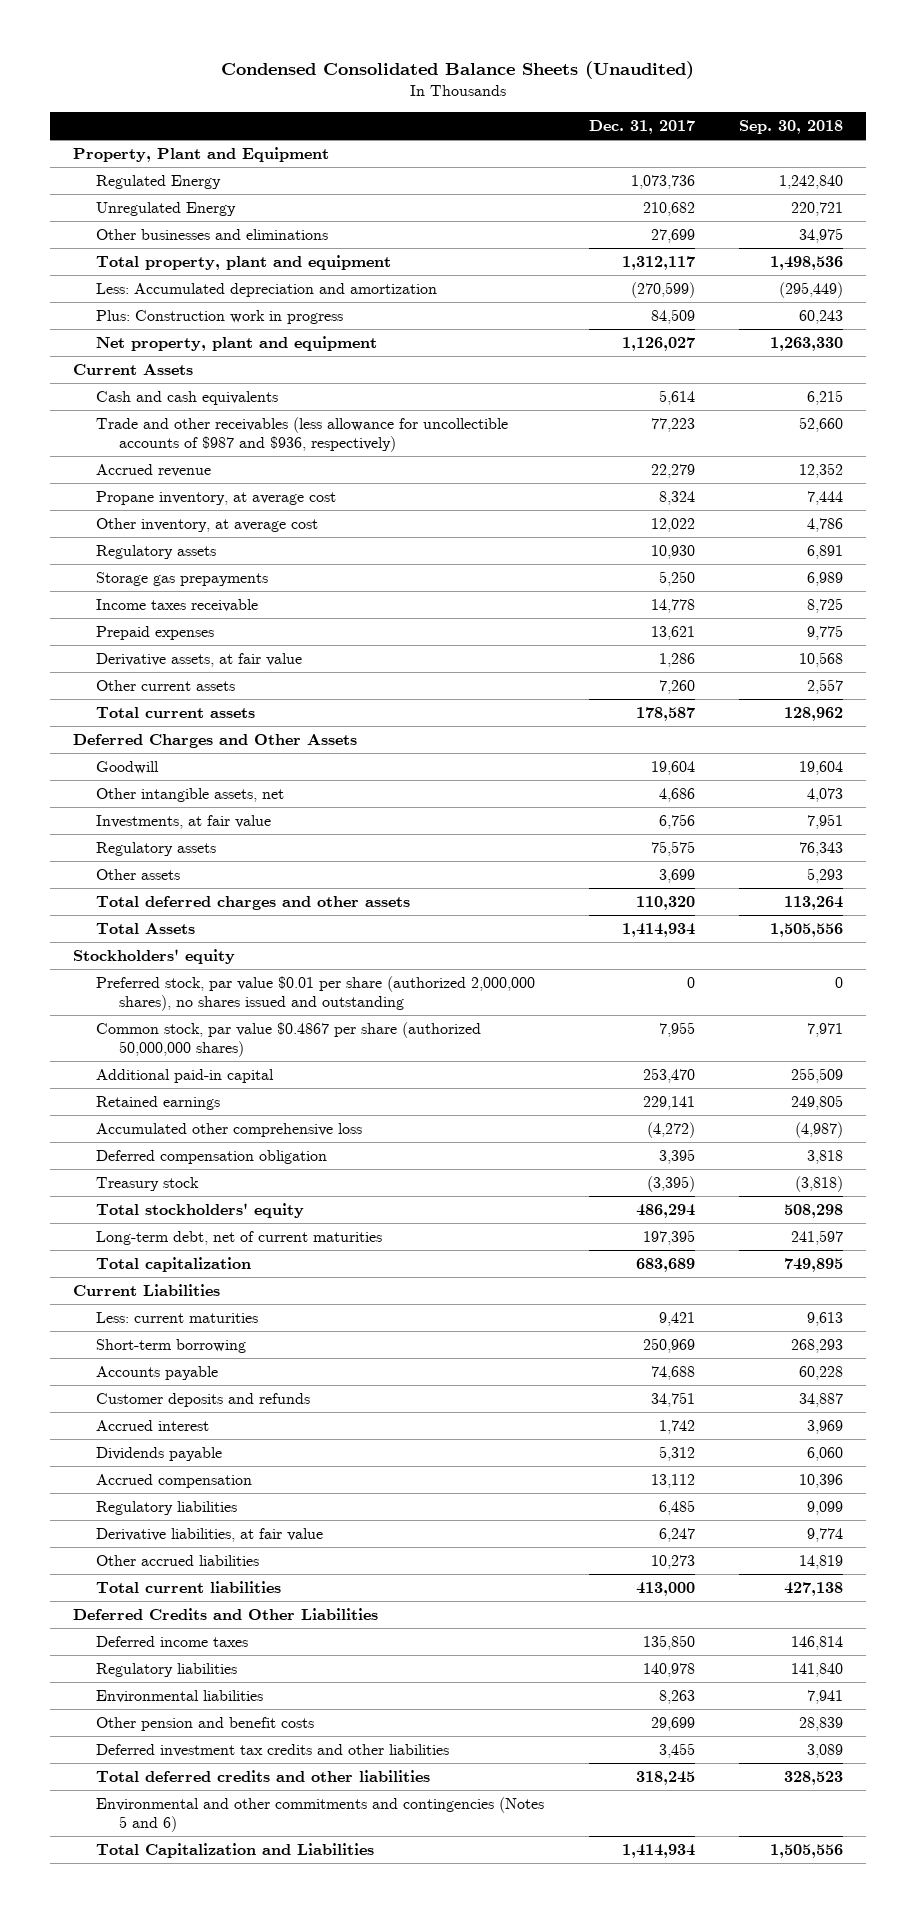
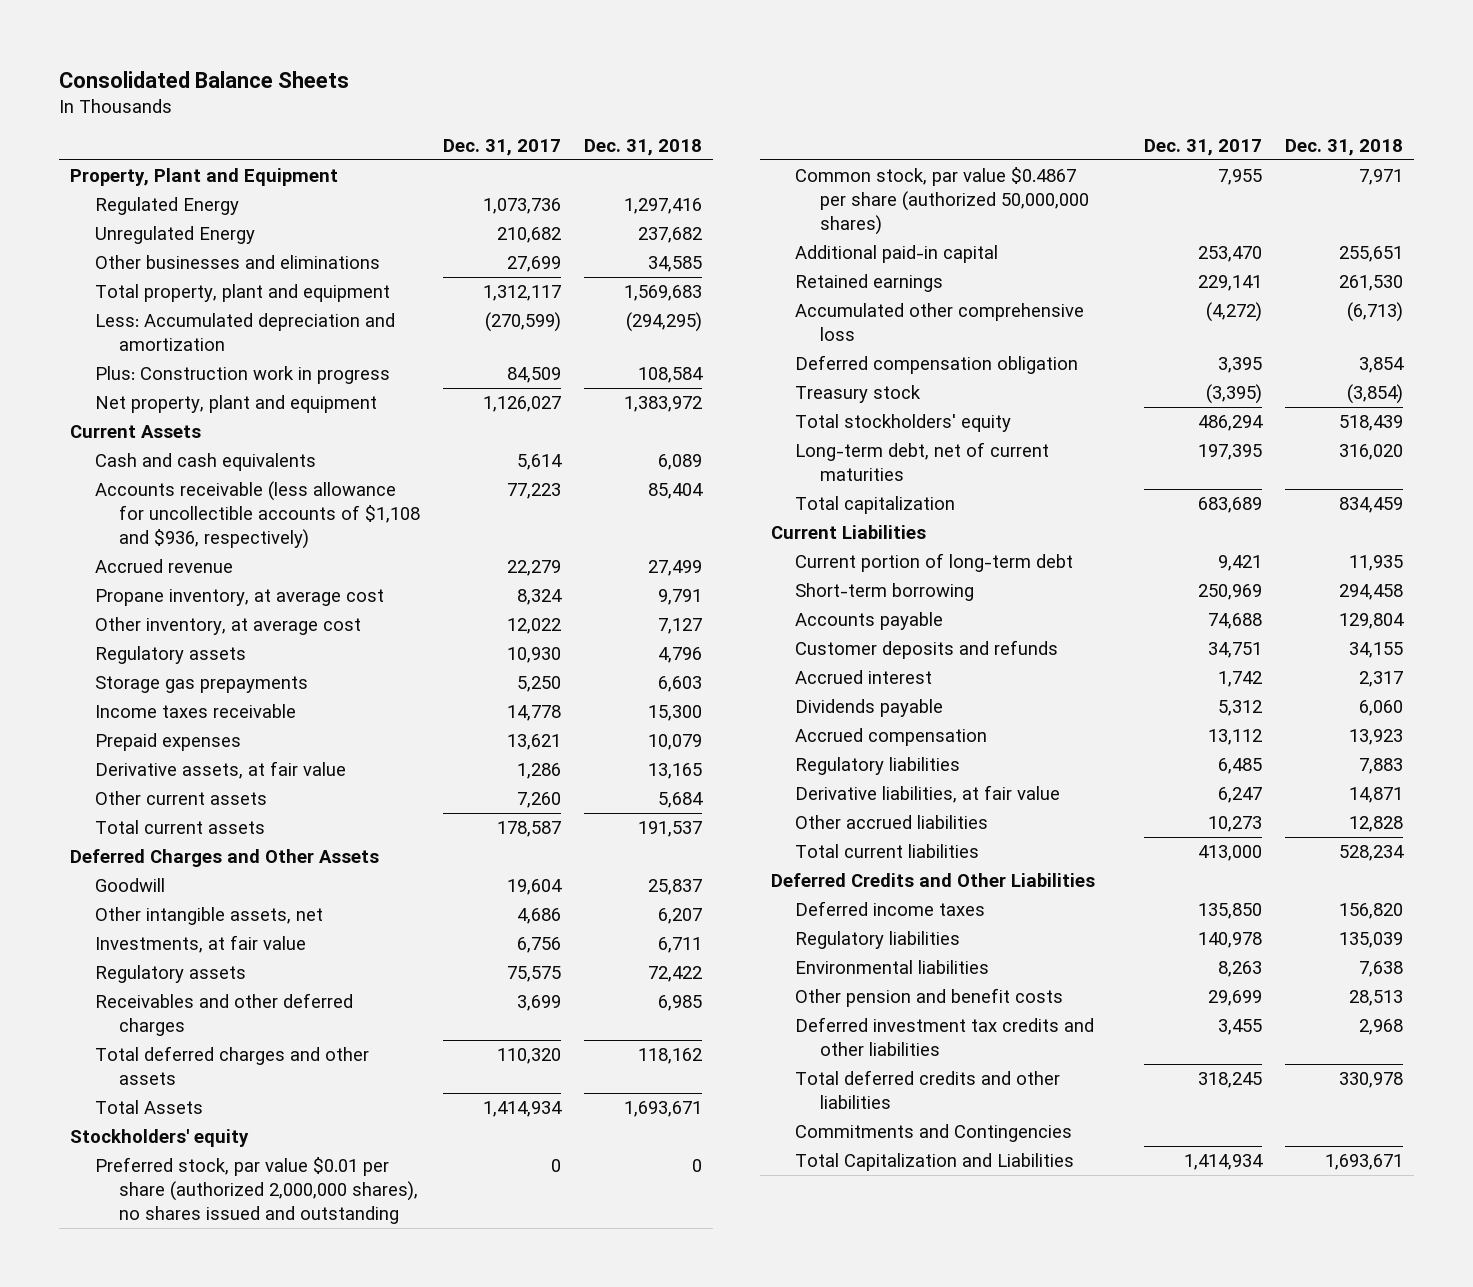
[221,60,695,79] Condensed Consolidated Balance Sheets (Unaudited) -> [58,70,349,88] Consolidated Balance Sheets
[739,119,844,134] Sep. 30, 2018 -> none
none -> [583,139,702,157] Dec. 31, 2018
[95,417,508,452] Trade and other receivables (less allowance for uncollectible accounts of $987 and $936, respectively) -> [94,480,420,549] Accounts receivable (less allowance for uncollectible accounts of $1,108 and $936, respectively)
[95,869,180,881] Other assets -> [94,992,353,1036] Receivables and other deferred charges
[95,1312,258,1324] Less: current maturities -> [795,552,1074,572] Current portion of long-term debt
[95,1797,544,1832] Environmental and other commitments and contingencies (Notes 5 and 6) -> [795,1123,1073,1142] Commitments and Contingencies

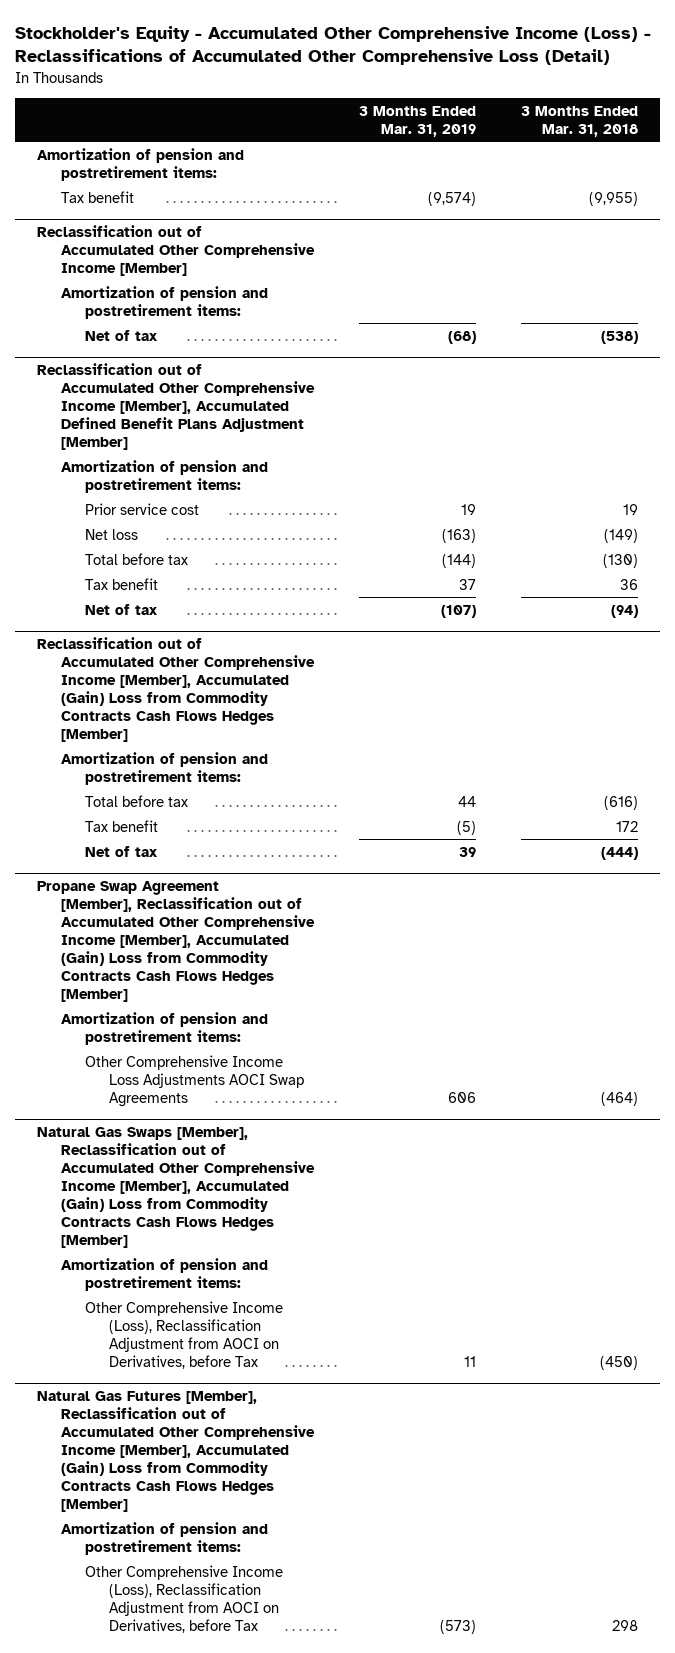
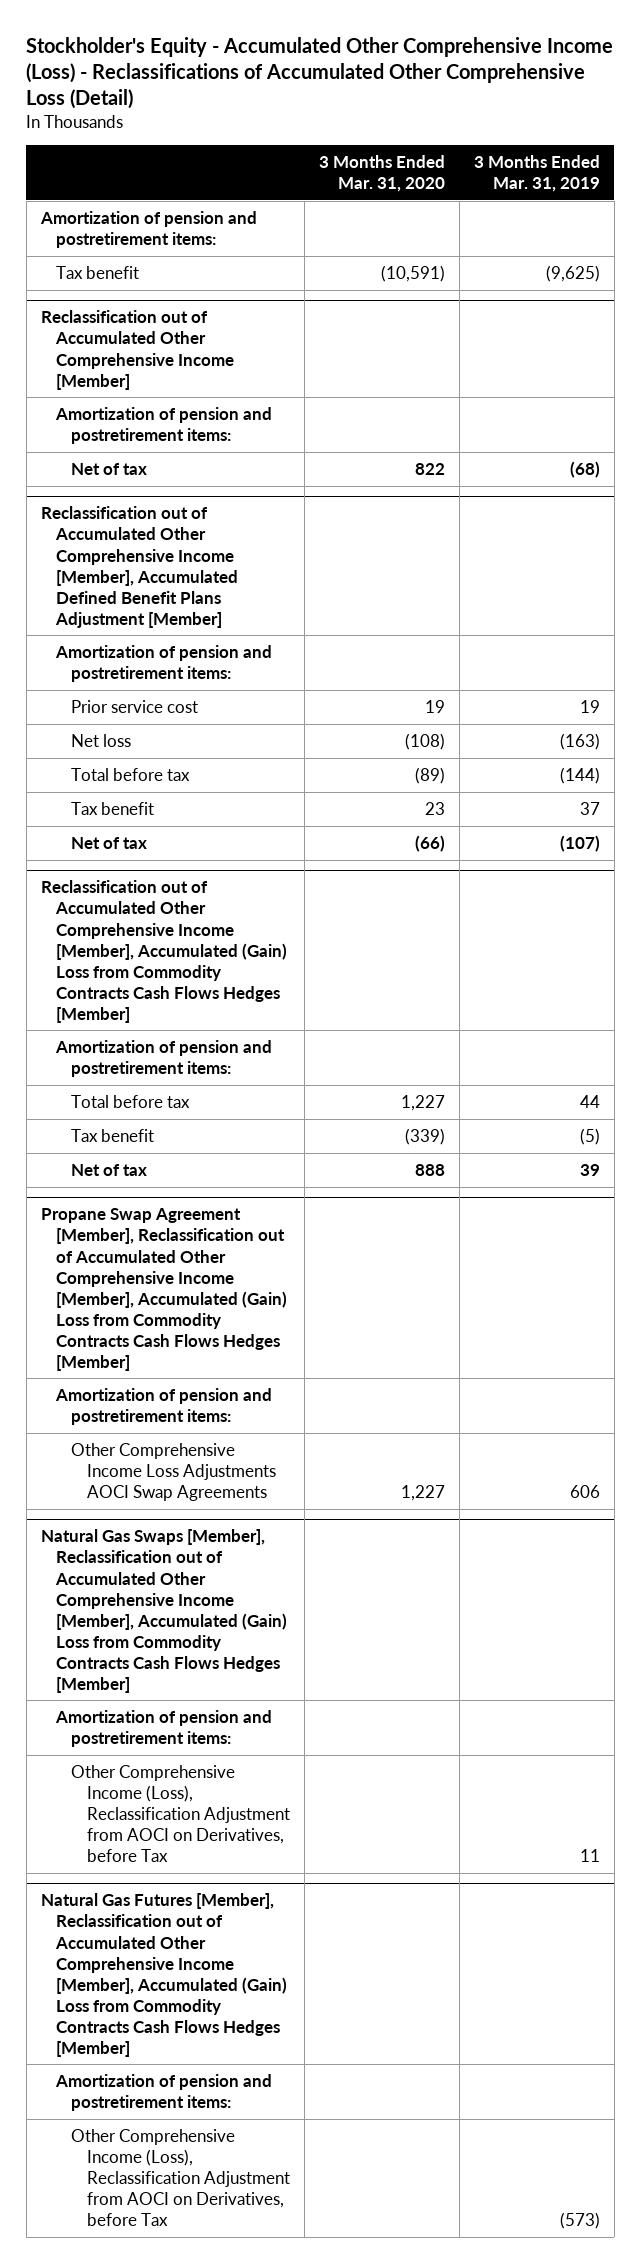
[520,105,638,137] 3 Months Ended Mar. 31, 2018 -> none
none -> [318,155,445,193] 3 Months Ended Mar. 31, 2020
[428,191,477,206] (9,574) -> [545,264,600,282] (9,625)

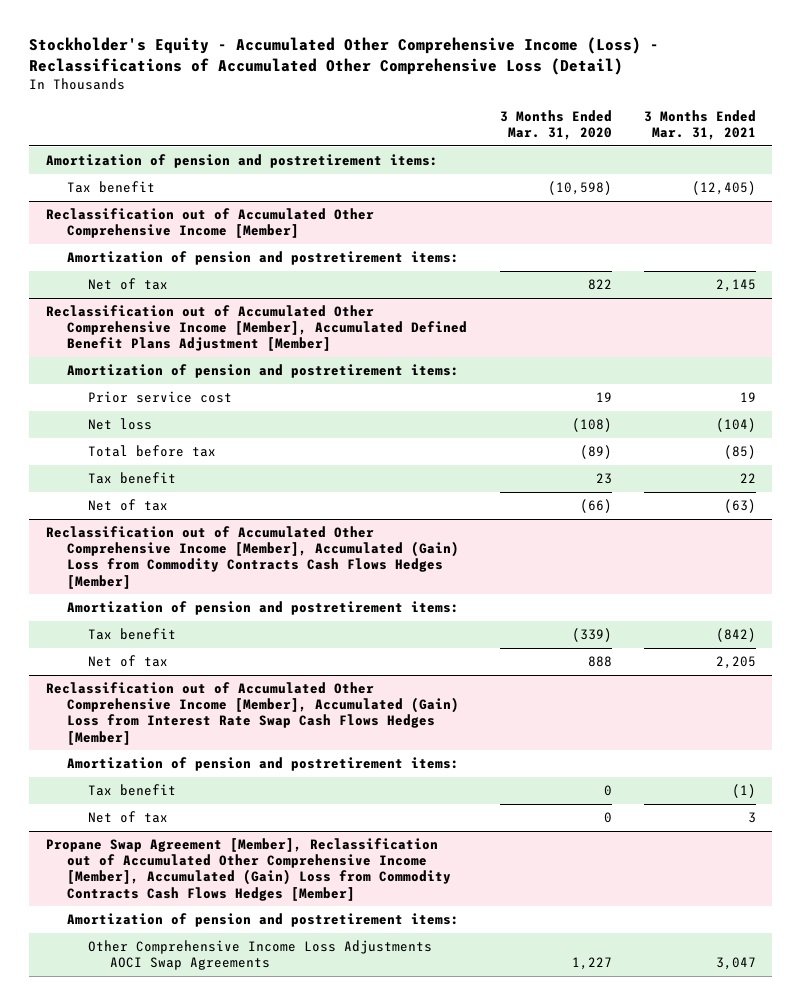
[473,155,600,193] 3 Months Ended Mar. 31, 2019 -> none
none -> [644,109,757,141] 3 Months Ended Mar. 31, 2021
[380,264,445,282] (10,591) -> [547,181,612,196] (10,598)
[71,1094,191,1108] Total before tax -> none
none -> [45,682,460,745] Reclassification out of Accumulated Other Comprehensive Income [Member], Accumulated (Gain) Loss from Interest Rate Swap Cash Flows Hedges [Member]
none -> [67,757,460,772] Amortization of pension and postretirement items:
none -> [88,784,177,797] Tax benefit
none -> [88,811,169,824] Net of tax
[40,1529,288,1693] Natural Gas Swaps [Member], Reclassification out of Accumulated Other Comprehensive Income [Member], Accumulated (Gain) Loss from Commodity Contracts Cash Flows Hedges [Member] -> none
[55,1709,273,1747] Amortization of pension and postretirement items: -> none
[71,1764,290,1863] Other Comprehensive Income (Loss), Reclassification Adjustment from AOCI on Derivatives, before Tax -> none
[40,1893,288,2057] Natural Gas Futures [Member], Reclassification out of Accumulated Other Comprehensive Income [Member], Accumulated (Gain) Loss from Commodity Contracts Cash Flows Hedges [Member] -> none
[55,2073,273,2111] Amortization of pension and postretirement items: -> none
[71,2128,290,2227] Other Comprehensive Income (Loss), Reclassification Adjustment from AOCI on Derivatives, before Tax -> none

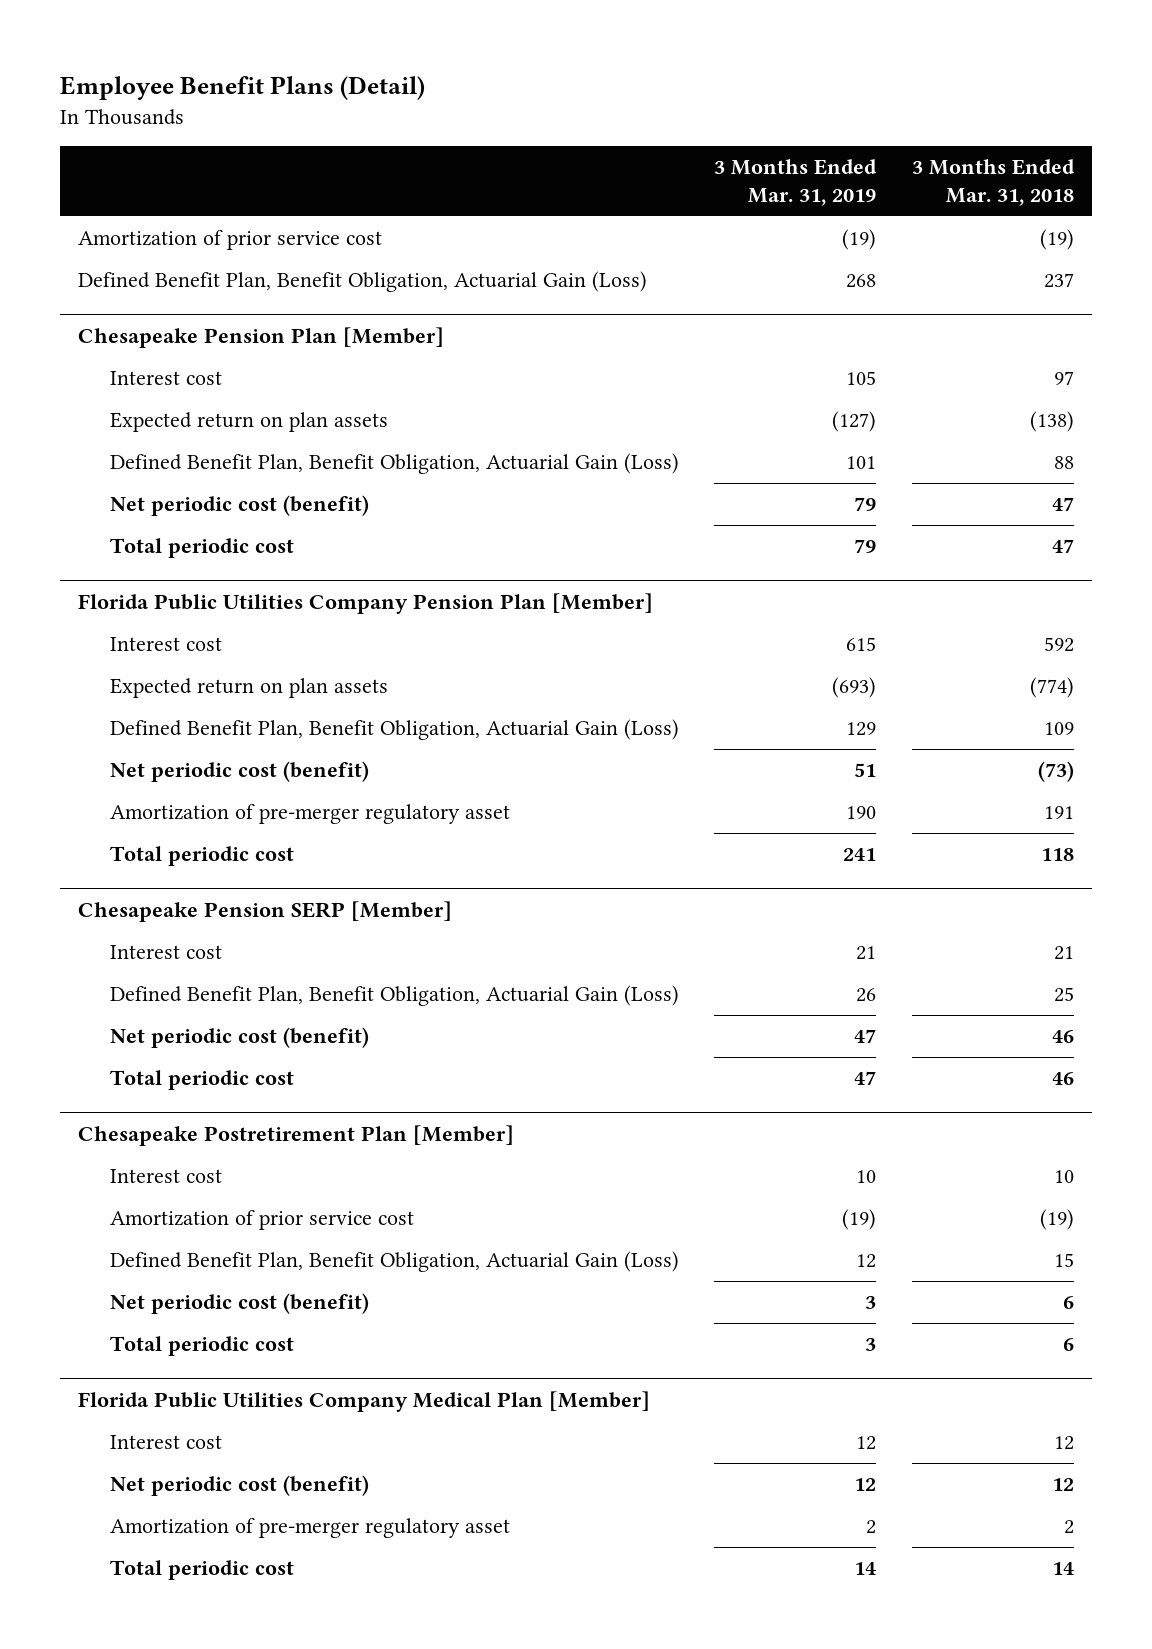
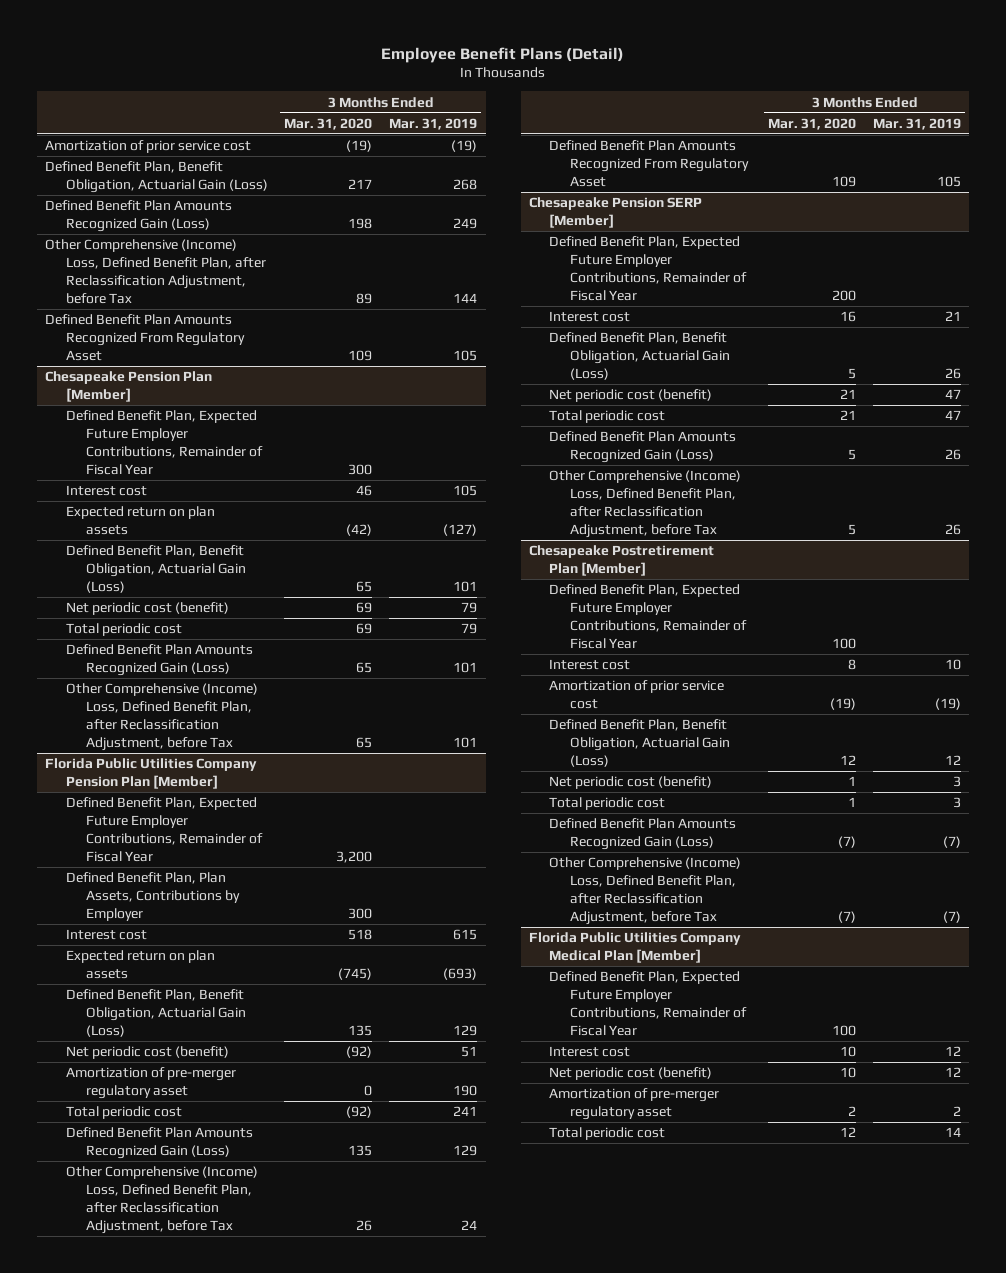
[912,159,1076,207] 3 Months Ended Mar. 31, 2018 -> none
none -> [284,117,373,130] Mar. 31, 2020
none -> [45,200,233,233] Defined Benefit Plan Amounts Recognized Gain (Loss)
none -> [45,239,266,304] Other Comprehensive (Income) Loss, Defined Benefit Plan, after Reclassification Adjustment, before Tax
none -> [45,314,245,361] Defined Benefit Plan Amounts Recognized From Regulatory Asset
none -> [65,410,264,475] Defined Benefit Plan, Expected Future Employer Contributions, Remainder of Fiscal Year
none -> [65,644,253,677] Defined Benefit Plan Amounts Recognized Gain (Loss)
none -> [65,683,258,751] Other Comprehensive (Income) Loss, Defined Benefit Plan, after Reclassification Adjustment, before Tax
none -> [65,797,264,862] Defined Benefit Plan, Expected Future Employer Contributions, Remainder of Fiscal Year
none -> [65,872,241,921] Defined Benefit Plan, Plan Assets, Contributions by Employer
none -> [65,1127,253,1160] Defined Benefit Plan Amounts Recognized Gain (Loss)
none -> [65,1166,258,1234] Other Comprehensive (Income) Loss, Defined Benefit Plan, after Reclassification Adjustment, before Tax
none -> [549,140,749,187] Defined Benefit Plan Amounts Recognized From Regulatory Asset
none -> [549,236,747,301] Defined Benefit Plan, Expected Future Employer Contributions, Remainder of Fiscal Year
none -> [549,431,737,464] Defined Benefit Plan Amounts Recognized Gain (Loss)
none -> [549,470,742,538] Other Comprehensive (Income) Loss, Defined Benefit Plan, after Reclassification Adjustment, before Tax
none -> [549,584,747,649] Defined Benefit Plan, Expected Future Employer Contributions, Remainder of Fiscal Year
none -> [549,818,737,851] Defined Benefit Plan Amounts Recognized Gain (Loss)
none -> [549,857,742,925] Other Comprehensive (Income) Loss, Defined Benefit Plan, after Reclassification Adjustment, before Tax
none -> [549,971,747,1036] Defined Benefit Plan, Expected Future Employer Contributions, Remainder of Fiscal Year

